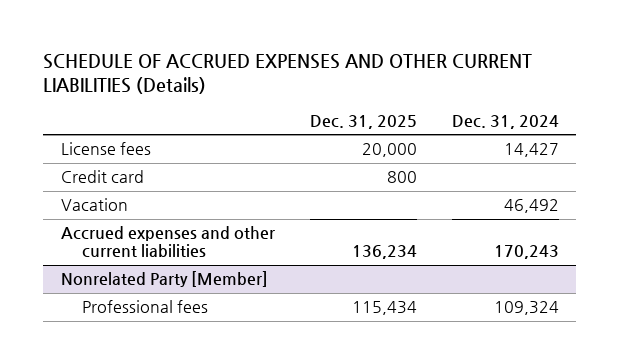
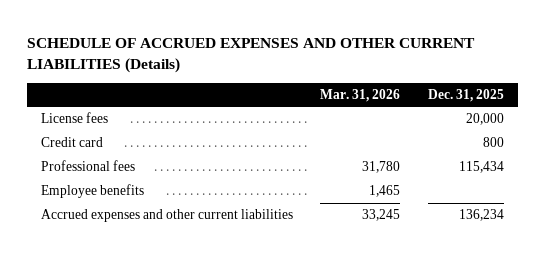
[451,114,559,129] Dec. 31, 2024 -> none
none -> [320,88,401,102] Mar. 31, 2026
[60,198,128,212] Vacation -> none
[60,271,268,288] Nonrelated Party [Member] -> none
none -> [41,184,145,199] Employee benefits
[60,226,275,259] Accrued expenses and other current liabilities -> [41,209,294,223] Accrued expenses and other current liabilities

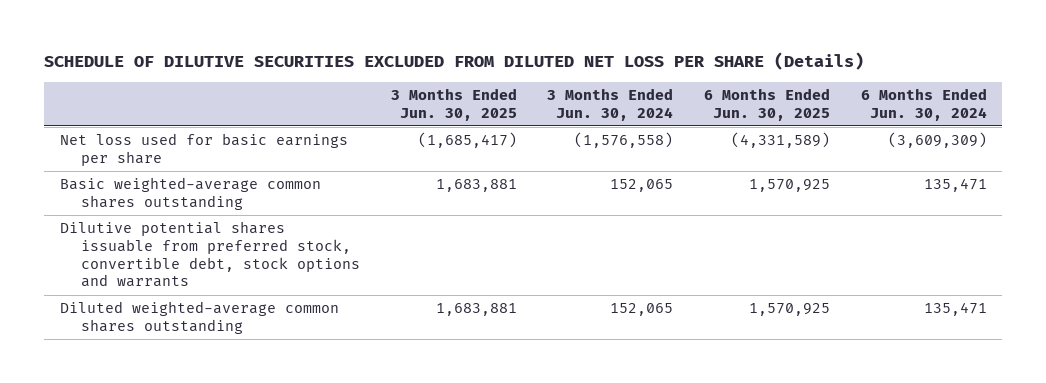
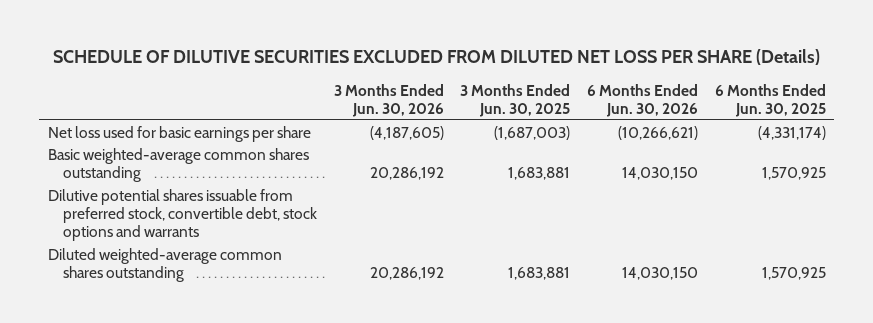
[547,87,674,121] 3 Months Ended Jun. 30, 2024 -> none
[860,87,987,121] 6 Months Ended Jun. 30, 2024 -> none
none -> [333,83,444,118] 3 Months Ended Jun. 30, 2026
none -> [586,83,698,118] 6 Months Ended Jun. 30, 2026
[417,132,517,149] (1,685,417) -> [494,125,571,140] (1,687,003)
[731,132,831,149] (4,331,589) -> [757,125,826,140] (4,331,174)

